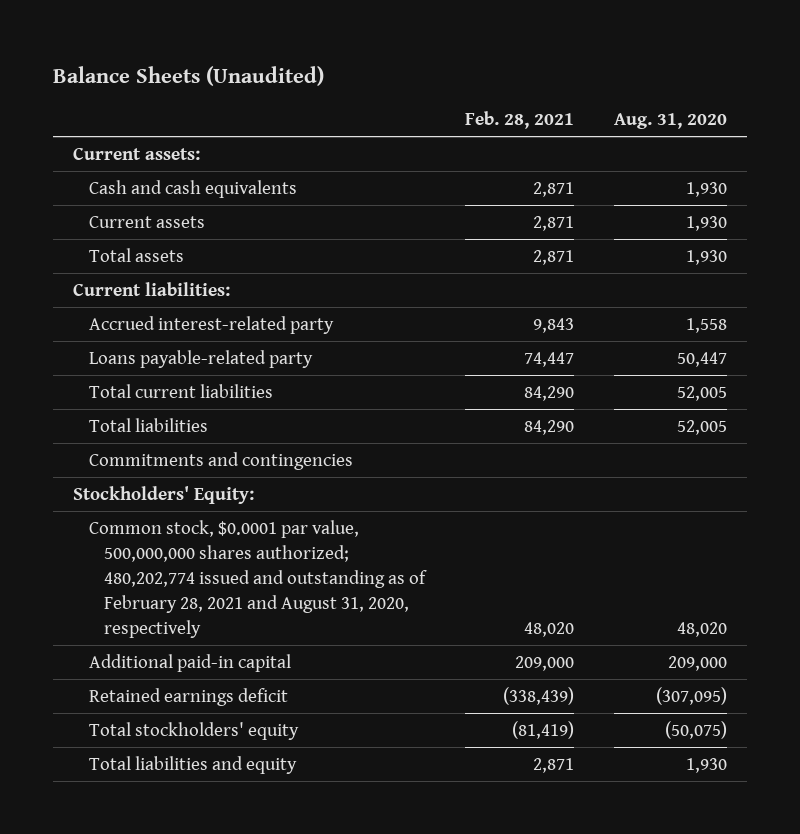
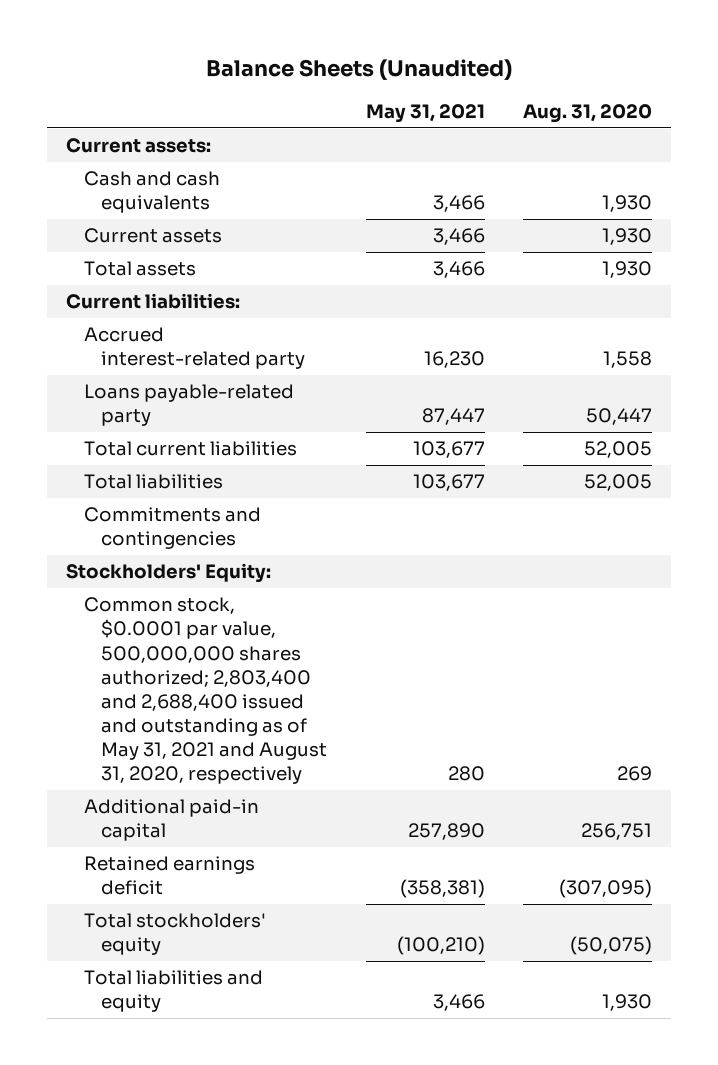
[464,111,574,130] Feb. 28, 2021 -> none
none -> [365,103,485,123] May 31, 2021
[88,519,427,638] Common stock, $0.0001 par value, 500,000,000 shares authorized; 480,202,774 issued and outstanding as of February 28, 2021 and August 31, 2020, respectively -> [83,597,328,785] Common stock, $0.0001 par value, 500,000,000 shares authorized; 2,803,400 and 2,688,400 issued and outstanding as of May 31, 2021 and August 31, 2020, respectively
[676,621,727,637] 48,020 -> [616,766,652,782] 269
[667,655,727,671] 209,000 -> [580,823,652,841] 256,751

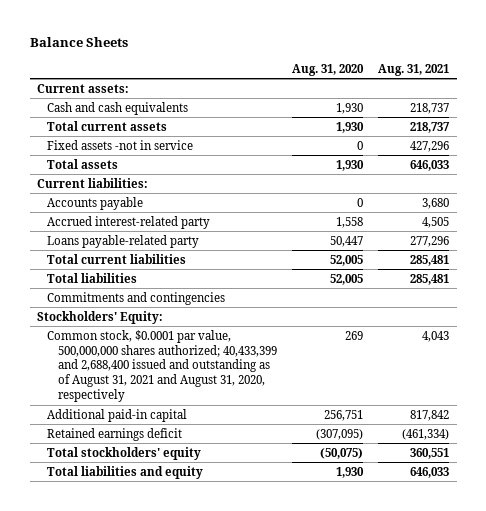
[205,58,512,80] Balance Sheets (Unaudited) -> [29,37,128,48] Balance Sheets
[365,103,485,123] May 31, 2021 -> none
none -> [378,63,450,76] Aug. 31, 2021
[83,228,222,244] Current assets -> [47,120,168,131] Total current assets
none -> [47,139,194,150] Fixed assets -not in service
none -> [47,196,144,210] Accounts payable
[83,597,328,785] Common stock, $0.0001 par value, 500,000,000 shares authorized; 2,803,400 and 2,688,400 issued and outstanding as of May 31, 2021 and August 31, 2020, respectively -> [47,329,277,403] Common stock, $0.0001 par value, 500,000,000 shares authorized; 40,433,399 and 2,688,400 issued and outstanding as of August 31, 2021 and August 31, 2020, respectively

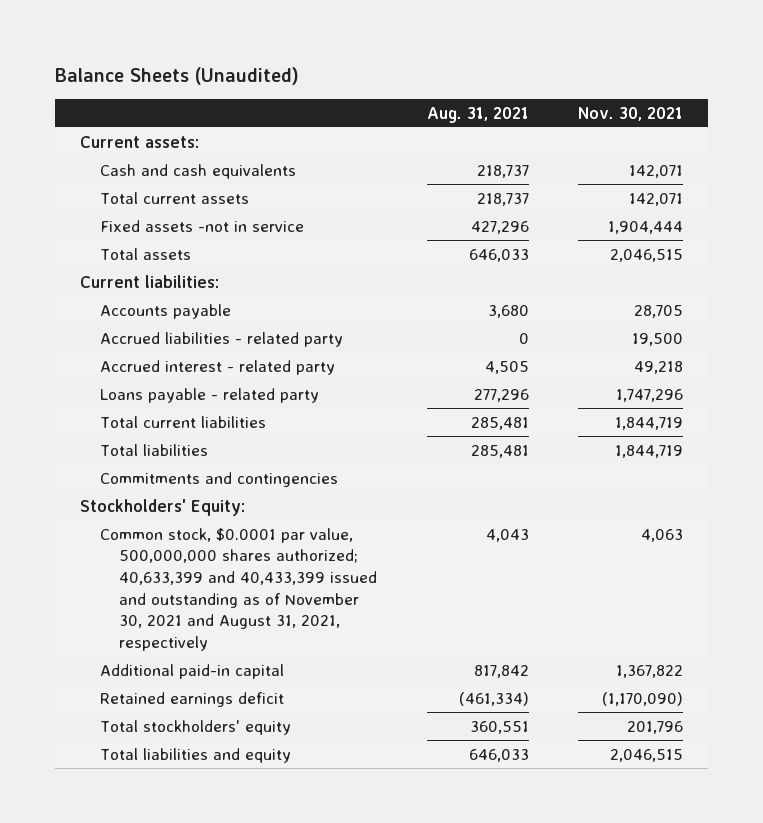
[29,37,128,48] Balance Sheets -> [55,66,300,85] Balance Sheets (Unaudited)
[291,63,364,76] Aug. 31, 2020 -> none
none -> [578,106,684,121] Nov. 30, 2021
none -> [99,331,343,347] Accrued liabilities - related party
[47,215,211,229] Accrued interest-related party -> [99,359,335,375] Accrued interest - related party
[47,234,200,248] Loans payable-related party -> [99,387,319,403] Loans payable - related party
[47,329,277,403] Common stock, $0.0001 par value, 500,000,000 shares authorized; 40,433,399 and 2,688,400 issued and outstanding as of August 31, 2021 and August 31, 2020, respectively -> [99,527,378,652] Common stock, $0.0001 par value, 500,000,000 shares authorized; 40,633,399 and 40,433,399 issued and outstanding as of November 30, 2021 and August 31, 2021, respectively

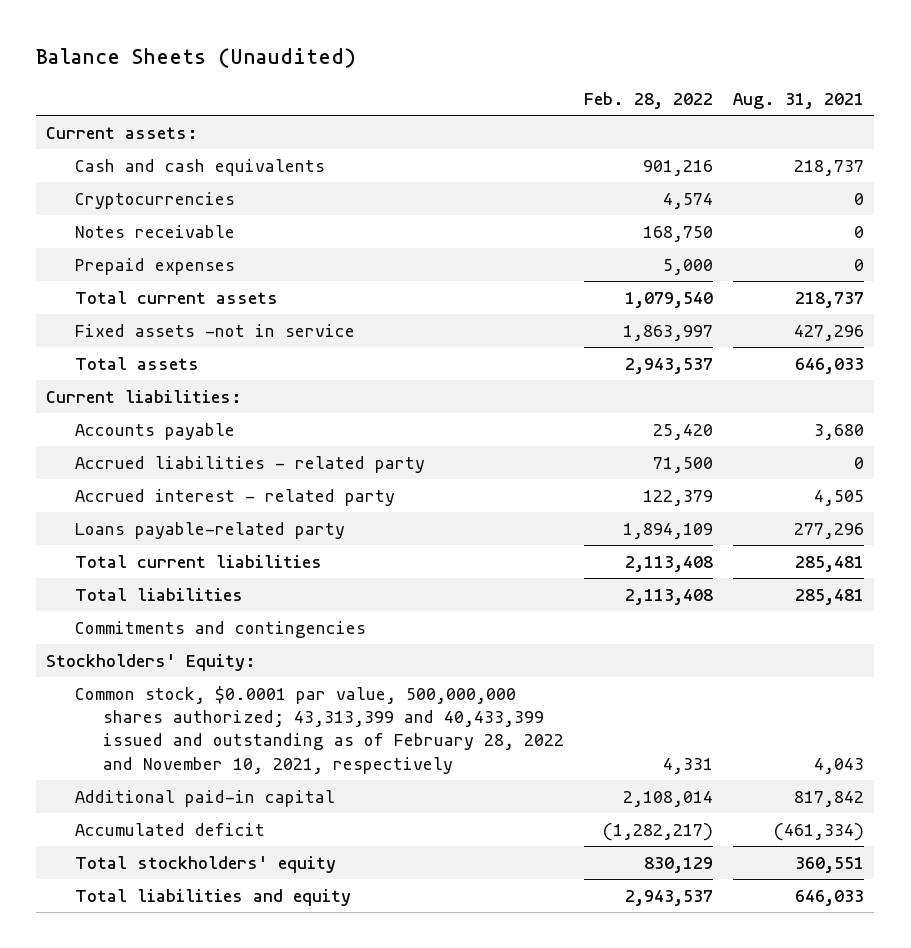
[578,106,684,121] Nov. 30, 2021 -> none
none -> [584,92,714,110] Feb. 28, 2022
none -> [74,191,235,209] Cryptocurrencies
none -> [74,224,235,238] Notes receivable
none -> [74,257,235,275] Prepaid expenses
[99,387,319,403] Loans payable - related party -> [74,521,345,539] Loans payable-related party
[99,527,378,652] Common stock, $0.0001 par value, 500,000,000 shares authorized; 40,633,399 and 40,433,399 issued and outstanding as of November 30, 2021 and August 31, 2021, respectively -> [74,685,565,774] Common stock, $0.0001 par value, 500,000,000 shares authorized; 43,313,399 and 40,433,399 issued and outstanding as of February 28, 2022 and November 10, 2021, respectively
[99,691,284,707] Retained earnings deficit -> [74,822,265,836] Accumulated deficit

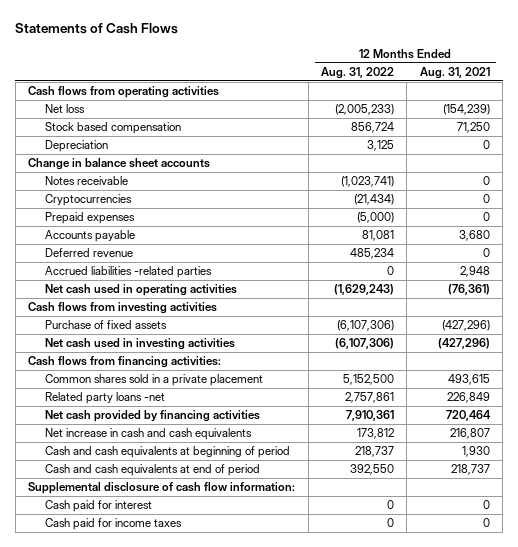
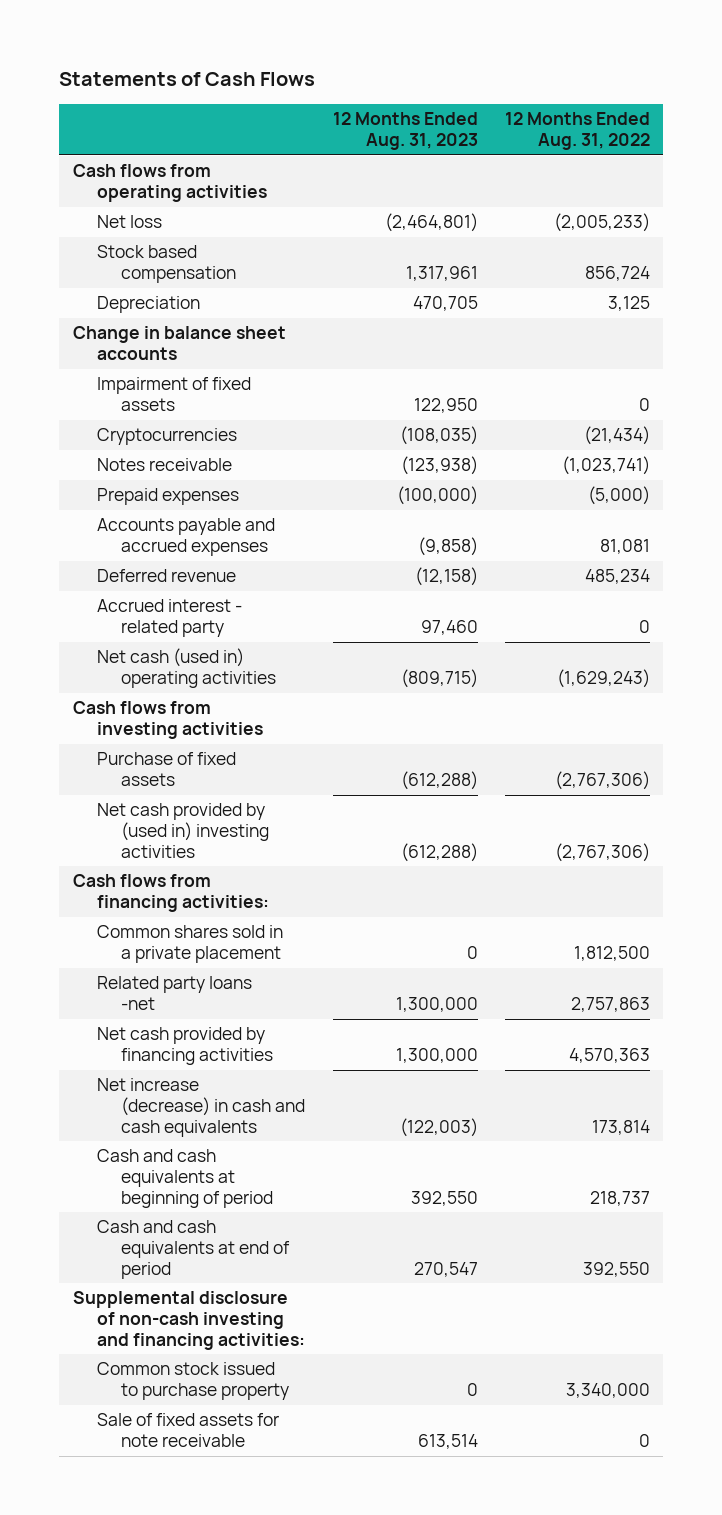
[419,67,490,80] Aug. 31, 2021 -> none
none -> [332,112,478,150] 12 Months Ended Aug. 31, 2023
none -> [97,377,252,412] Impairment of fixed assets
[45,176,129,186] Notes receivable -> [97,458,233,472] Notes receivable
[45,230,136,243] Accounts payable -> [97,518,276,557] Accounts payable and accrued expenses
[45,266,213,279] Accrued liabilities -related parties -> none
none -> [97,599,243,638] Accrued interest - related party
[45,284,238,297] Net cash used in operating activities -> [97,648,277,689] Net cash (used in) operating activities
[337,320,395,332] (6,107,306) -> [554,771,650,791] (2,767,306)
[45,338,236,351] Net cash used in investing activities -> [97,803,270,858] Net cash provided by (used in) investing activities
[335,338,395,350] (6,107,306) -> [554,842,650,862] (2,767,306)
[343,374,395,386] 5,152,500 -> [573,946,650,962] 1,812,500
[345,392,395,404] 2,757,861 -> [570,997,650,1013] 2,757,863
[346,410,395,422] 7,910,361 -> [568,1048,650,1064] 4,570,363
[45,428,253,441] Net increase in cash and cash equivalents -> [97,1078,306,1137] Net increase (decrease) in cash and cash equivalents
[357,428,395,440] 173,812 -> [591,1119,650,1135] 173,814
[45,500,153,513] Cash paid for interest -> none
[45,518,183,531] Cash paid for income taxes -> none
[28,482,296,495] Supplemental disclosure of cash flow information: -> [72,1291,306,1350] Supplemental disclosure of non-cash investing and financing activities:
none -> [97,1362,290,1401] Common stock issued to purchase property
none -> [97,1413,280,1448] Sale of fixed assets for note receivable

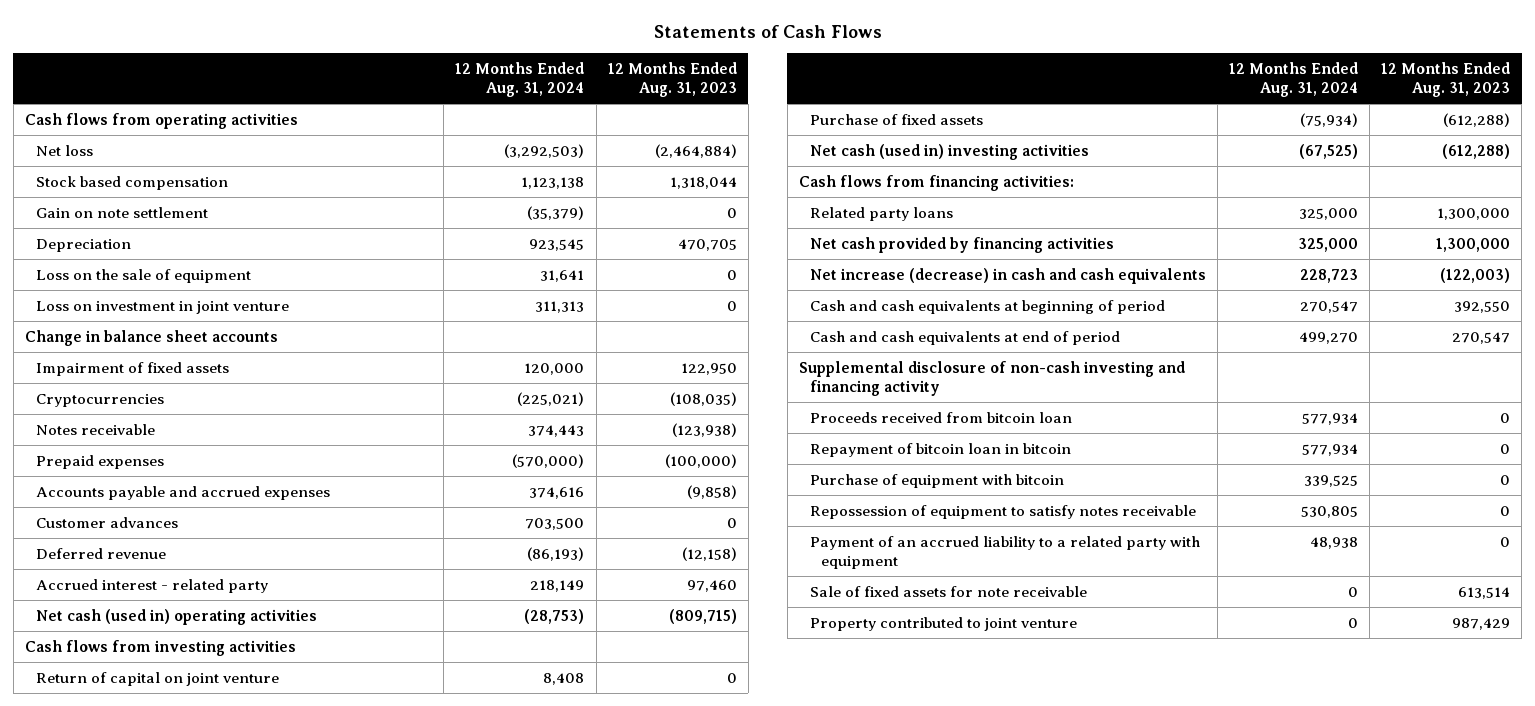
[504,112,650,150] 12 Months Ended Aug. 31, 2022 -> none
none -> [455,61,585,97] 12 Months Ended Aug. 31, 2024
[384,213,478,233] (2,464,801) -> [654,143,737,158] (2,464,884)
[405,266,478,282] 1,317,961 -> [669,176,737,189] 1,318,044
none -> [36,206,209,218] Gain on note settlement
none -> [36,268,252,283] Loss on the sale of equipment
none -> [36,300,290,314] Loss on investment in joint venture
none -> [36,516,179,528] Customer advances
none -> [36,671,280,686] Return of capital on joint venture
[97,803,270,858] Net cash provided by (used in) investing activities -> [809,143,1089,160] Net cash (used in) investing activities
[97,925,284,964] Common shares sold in a private placement -> none
[97,976,253,1011] Related party loans -net -> [809,206,953,221] Related party loans
[97,1362,290,1401] Common stock issued to purchase property -> none
[72,1291,306,1350] Supplemental disclosure of non-cash investing and financing activities: -> [798,360,1185,396] Supplemental disclosure of non-cash investing and financing activity
none -> [809,411,1072,423] Proceeds received from bitcoin loan
none -> [809,442,1071,457] Repayment of bitcoin loan in bitcoin
none -> [809,473,1064,488] Purchase of equipment with bitcoin
none -> [809,504,1196,519] Repossession of equipment to satisfy notes receivable
none -> [809,535,1200,569] Payment of an accrued liability to a related party with equipment
none -> [809,616,1077,631] Property contributed to joint venture

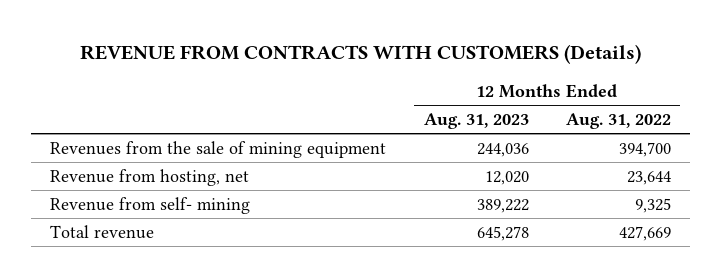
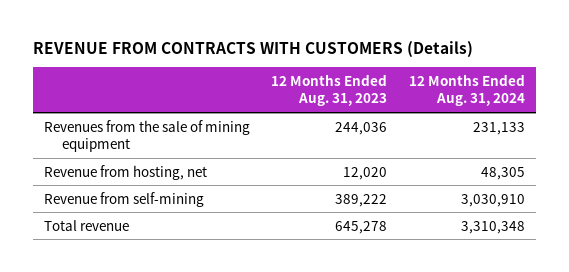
[566,112,672,129] Aug. 31, 2022 -> none
none -> [408,73,525,107] 12 Months Ended Aug. 31, 2024
[50,196,251,214] Revenue from self- mining -> [43,191,204,207] Revenue from self-mining

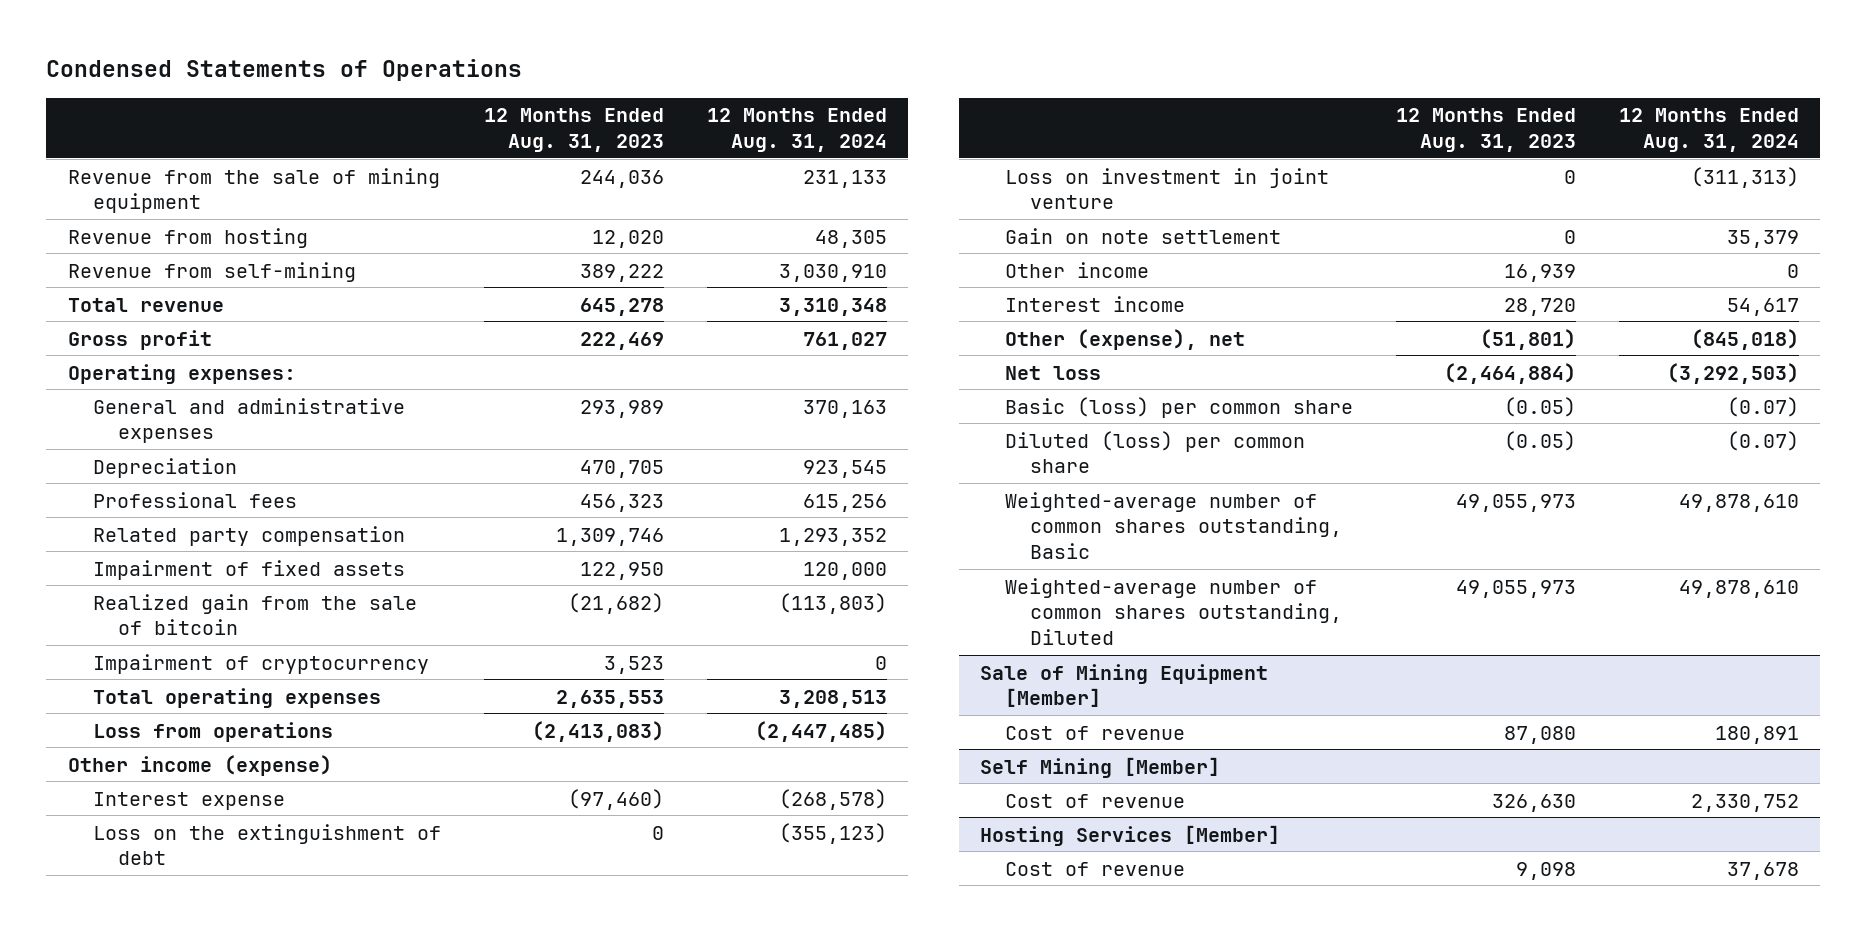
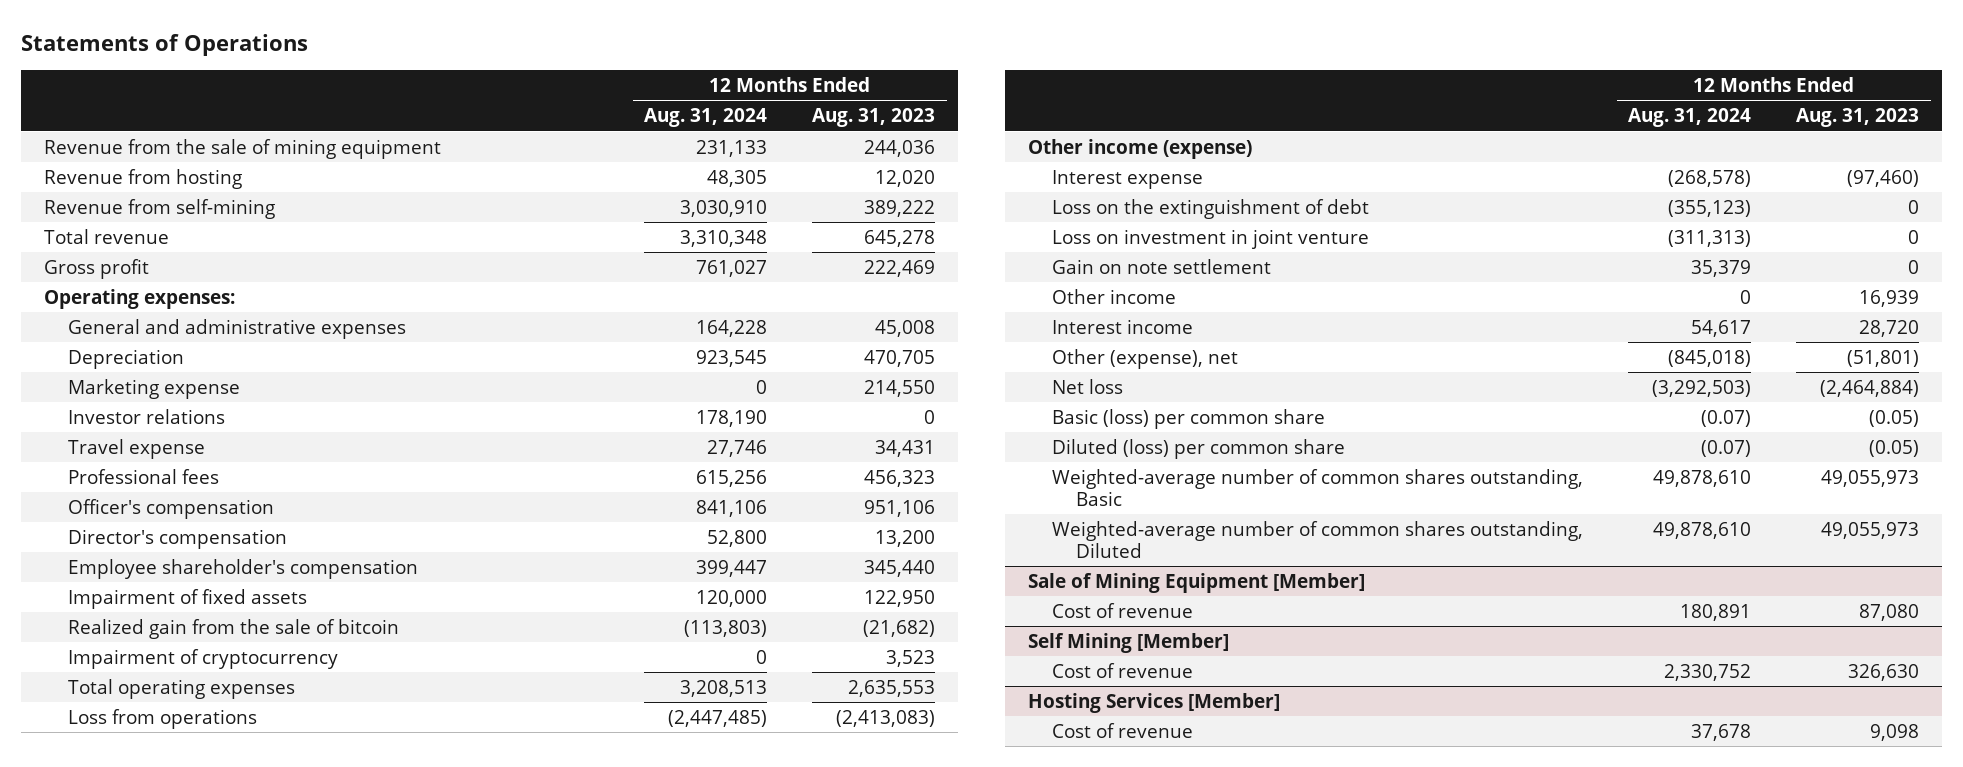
[46,59,523,82] Condensed Statements of Operations -> [21,33,309,56] Statements of Operations
[579,399,664,418] 293,989 -> [875,319,936,337] 45,008
[802,399,887,418] 370,163 -> [696,319,768,337] 164,228
none -> [67,378,240,399] Marketing expense
none -> [67,408,225,424] Investor relations
none -> [67,438,205,459] Travel expense
[92,525,405,546] Related party compensation -> [67,498,274,519] Officer's compensation
[555,527,664,546] 1,309,746 -> [864,499,936,517] 951,106
[778,527,887,546] 1,293,352 -> [696,499,768,517] 841,106
none -> [67,528,287,549] Director's compensation
none -> [67,558,418,579] Employee shareholder's compensation

